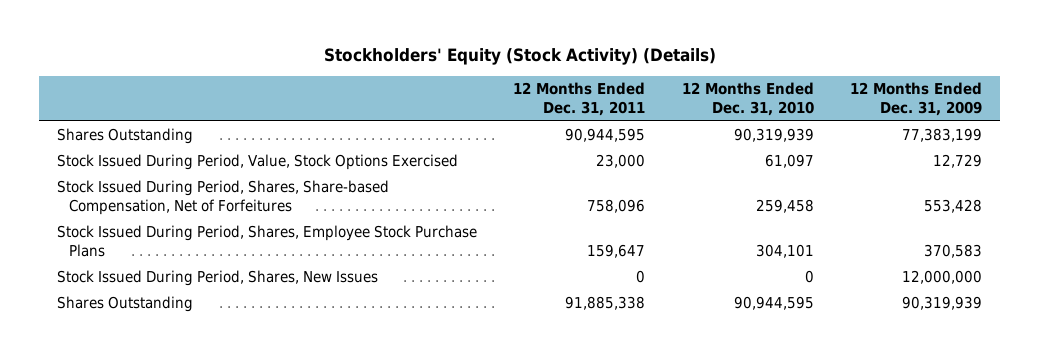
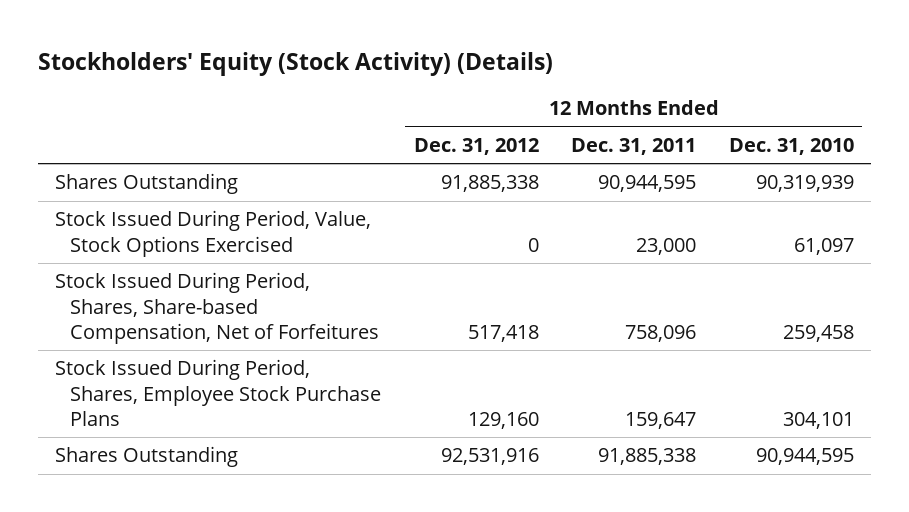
[850,82,983,116] 12 Months Ended Dec. 31, 2009 -> none
none -> [413,138,539,156] Dec. 31, 2012
[57,270,379,287] Stock Issued During Period, Shares, New Issues -> none

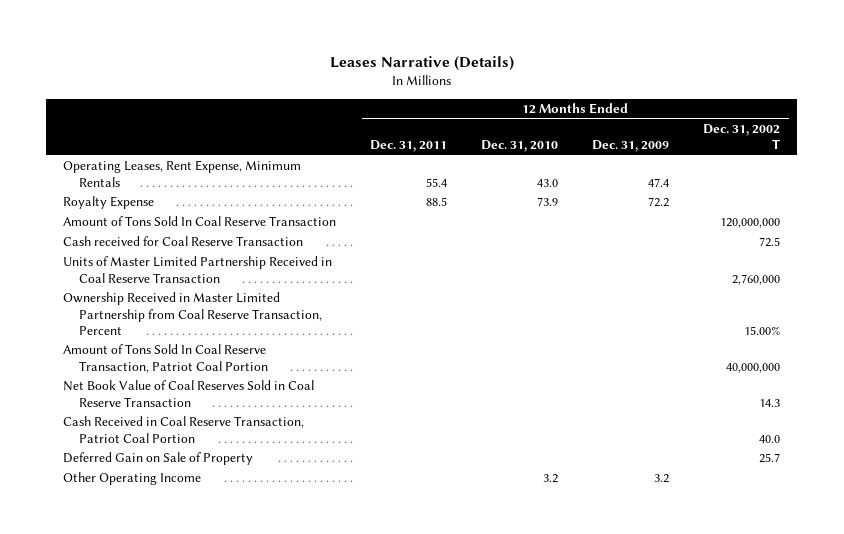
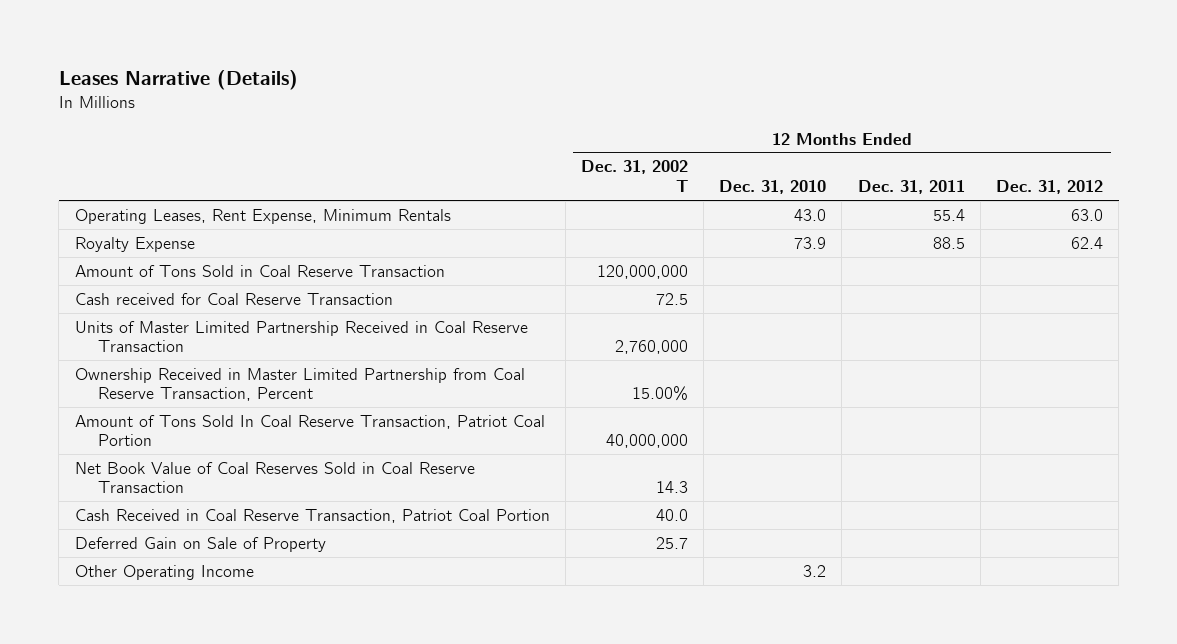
[592,140,670,153] Dec. 31, 2009 -> none
none -> [995,180,1103,195] Dec. 31, 2012
[63,216,337,227] Amount of Tons Sold In Coal Reserve Transaction -> [74,264,445,277] Amount of Tons Sold in Coal Reserve Transaction

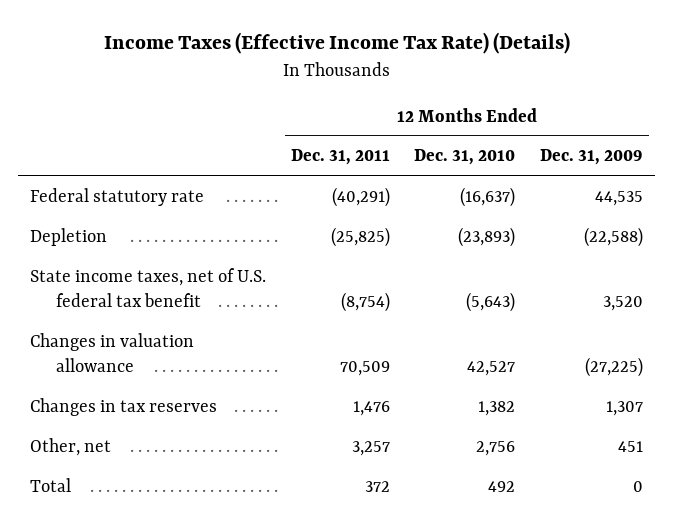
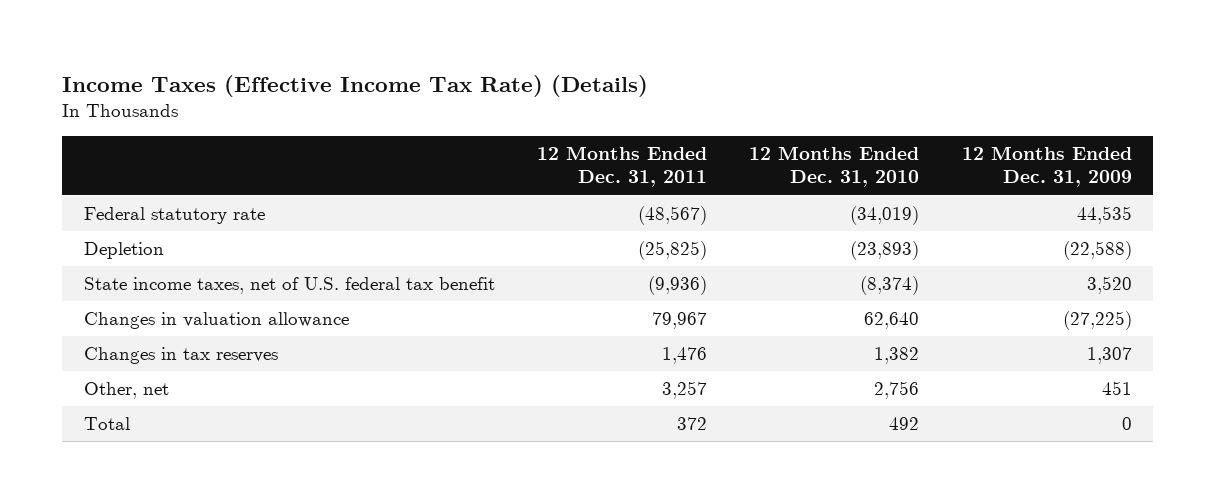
[331,186,390,207] (40,291) -> [637,206,707,226] (48,567)
[460,186,516,207] (16,637) -> [850,206,920,226] (34,019)
[340,292,390,313] (8,754) -> [647,276,707,296] (9,936)
[466,292,516,313] (5,643) -> [860,276,920,296] (8,374)
[339,361,390,377] 70,509 -> [651,312,707,330] 79,967
[467,361,516,377] 42,527 -> [864,312,920,330] 62,640

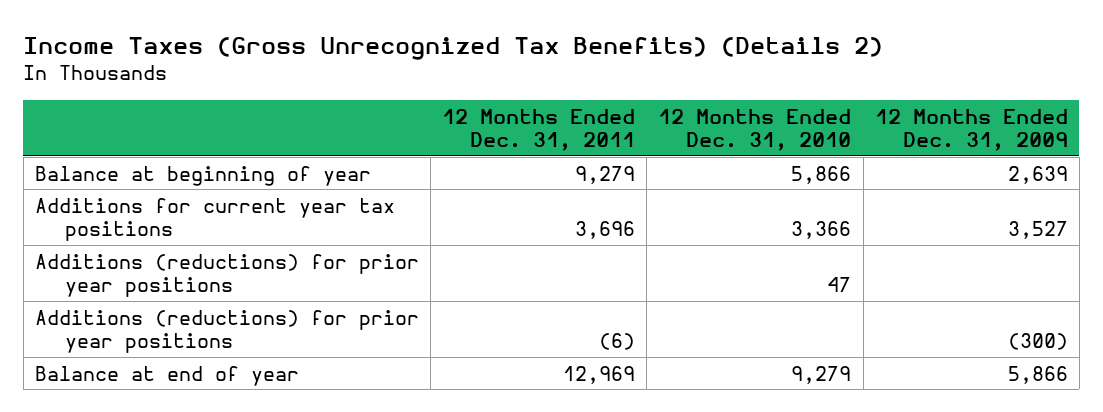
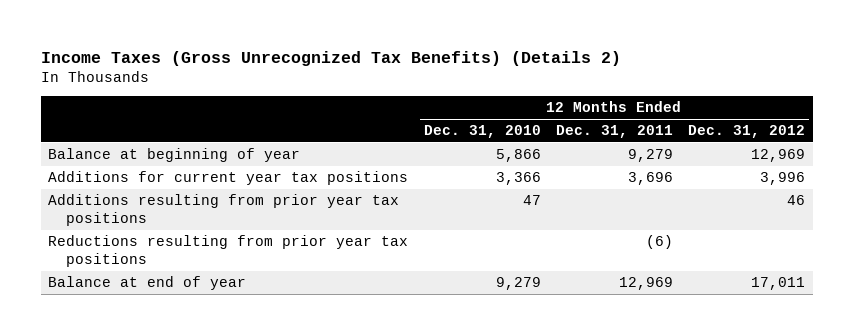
[874,108,1068,152] 12 Months Ended Dec. 31, 2009 -> none
none -> [688,125,806,139] Dec. 31, 2012
[34,253,419,298] Additions (reductions) for prior year positions -> [48,194,400,227] Additions resulting from prior year tax positions
[34,309,419,354] Additions (reductions) for prior year positions -> [48,235,409,268] Reductions resulting from prior year tax positions

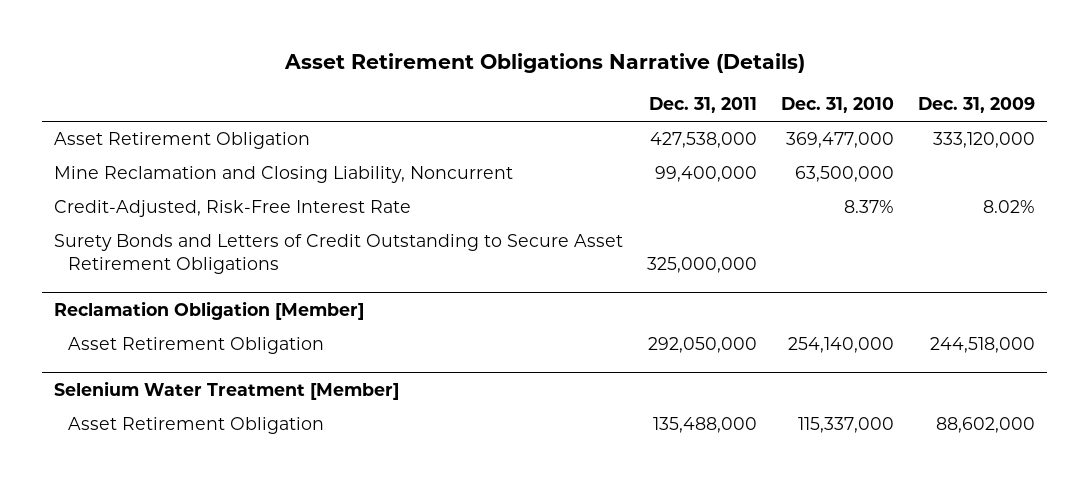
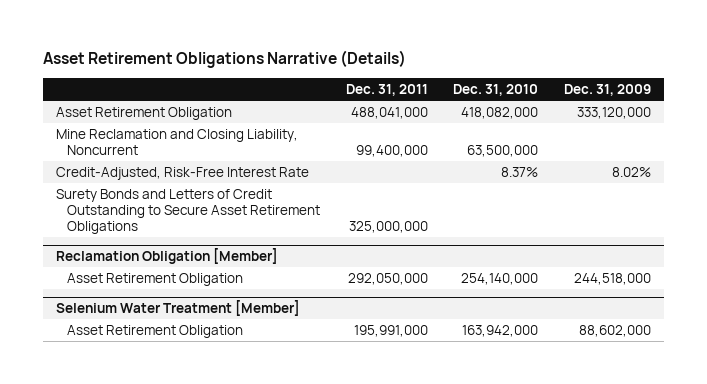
[650,132,758,149] 427,538,000 -> [350,107,428,120] 488,041,000
[786,132,895,149] 369,477,000 -> [461,107,539,120] 418,082,000
[653,417,758,434] 135,488,000 -> [353,325,428,338] 195,991,000
[798,417,895,434] 115,337,000 -> [462,325,539,338] 163,942,000

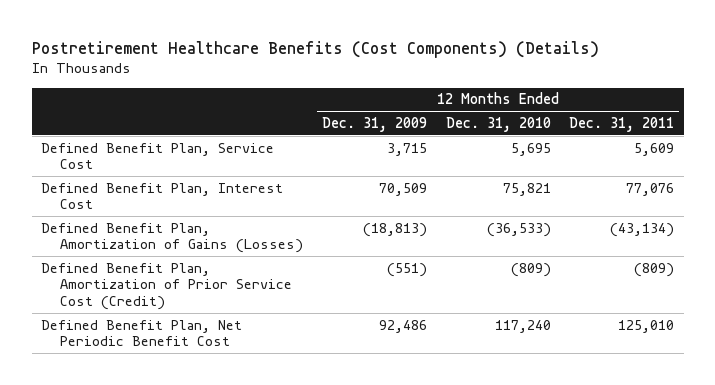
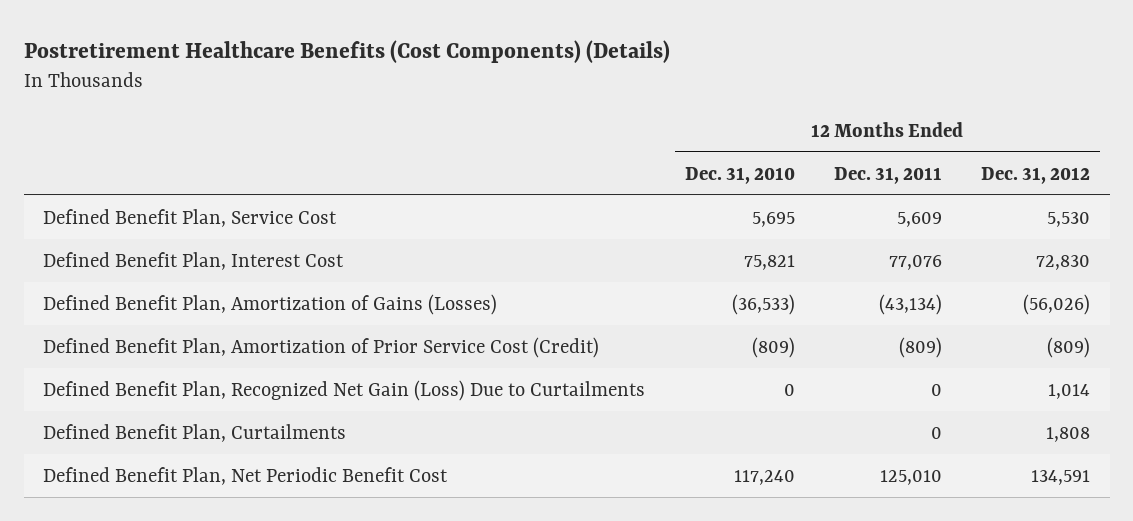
[321,116,427,132] Dec. 31, 2009 -> none
none -> [981,166,1091,184] Dec. 31, 2012
none -> [43,379,646,401] Defined Benefit Plan, Recognized Net Gain (Loss) Due to Curtailments
none -> [43,423,347,442] Defined Benefit Plan, Curtailments

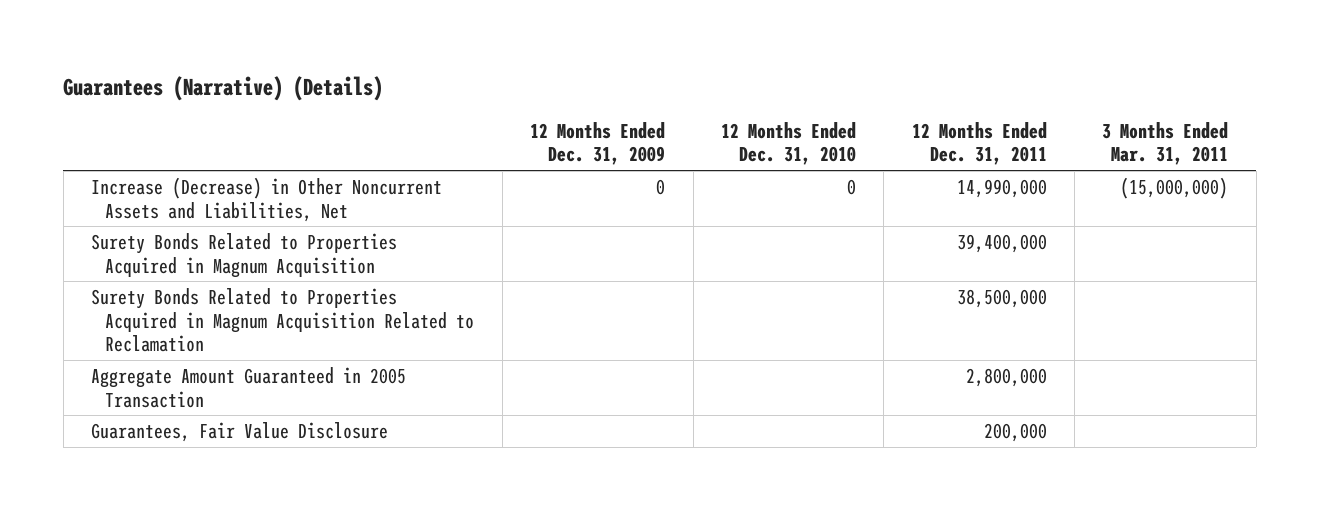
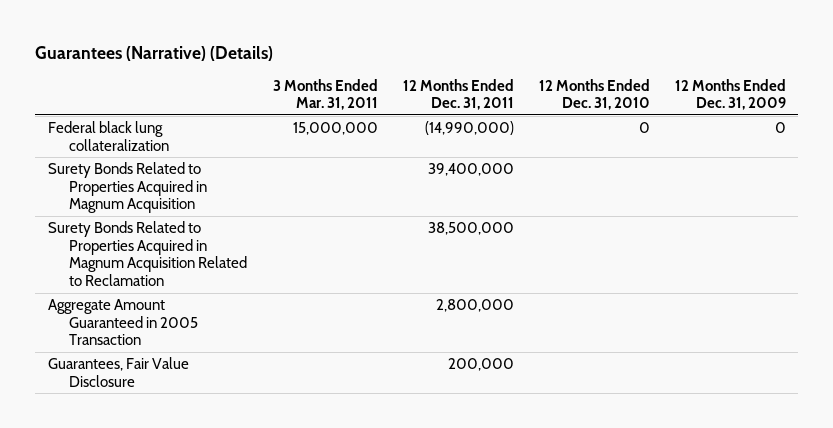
[91,176,443,222] Increase (Decrease) in Other Noncurrent Assets and Liabilities, Net -> none
none -> [47,120,170,151] Federal black lung collateralization

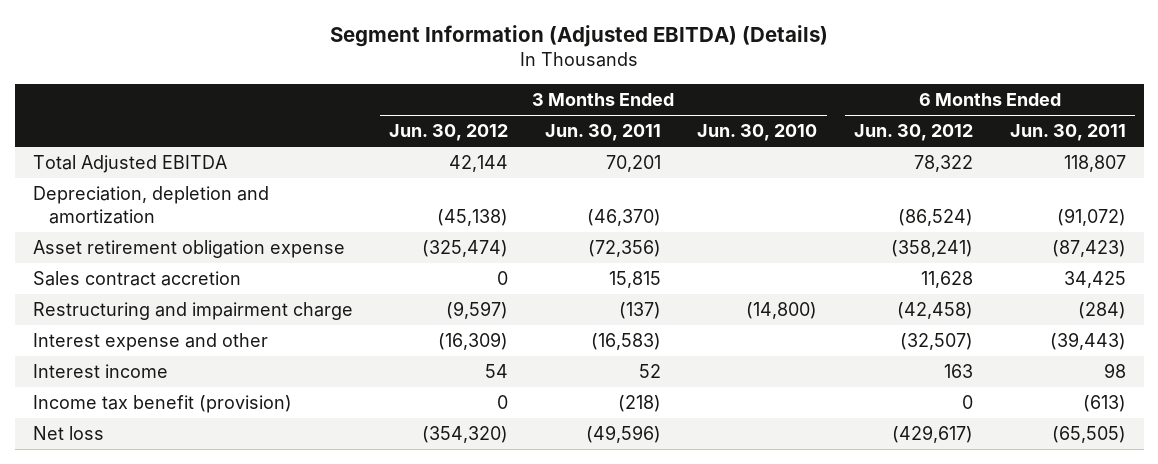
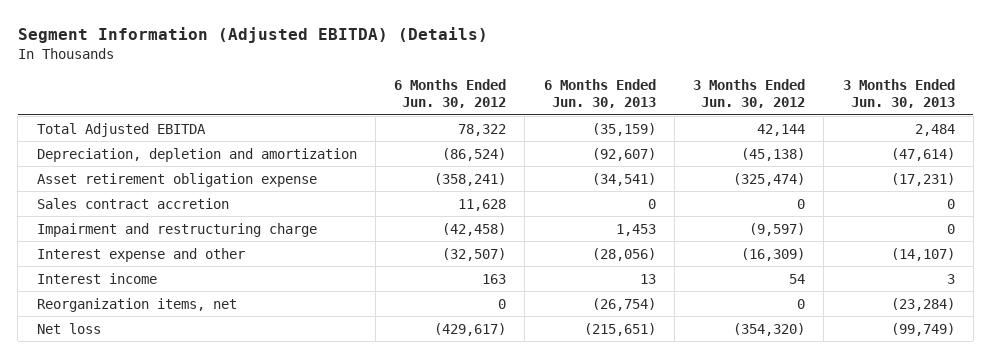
[544,124,661,142] Jun. 30, 2011 -> none
[697,124,818,142] Jun. 30, 2010 -> none
[1009,124,1126,142] Jun. 30, 2011 -> none
none -> [543,79,656,109] 6 Months Ended Jun. 30, 2013
none -> [842,79,955,109] 3 Months Ended Jun. 30, 2013
[32,302,353,321] Restructuring and impairment charge -> [36,222,317,237] Impairment and restructuring charge
[32,395,292,414] Income tax benefit (provision) -> none
none -> [36,297,237,312] Reorganization items, net

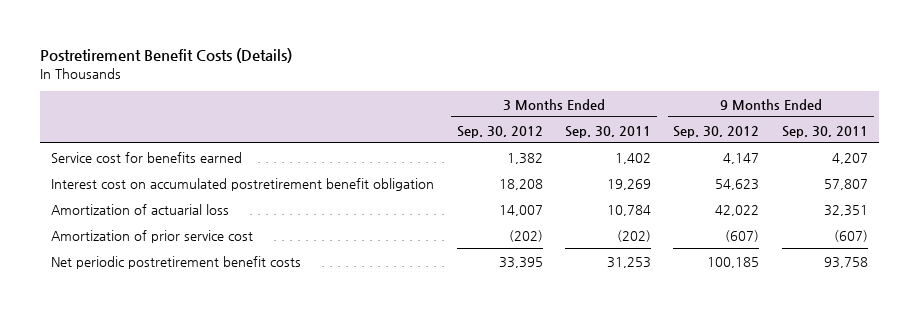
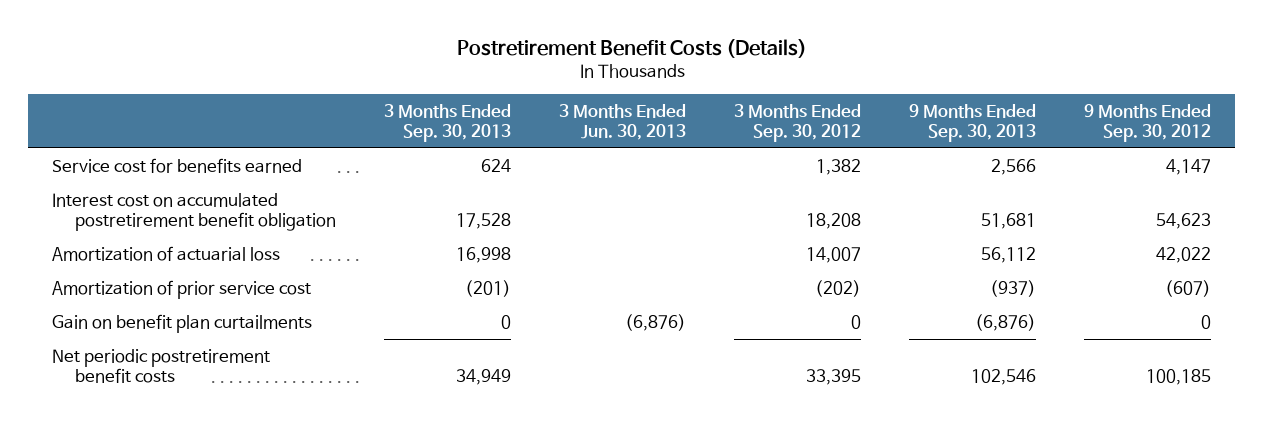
[565,125,652,138] Sep. 30, 2011 -> none
[781,125,868,138] Sep. 30, 2011 -> none
none -> [384,103,512,143] 3 Months Ended Sep. 30, 2013
none -> [559,103,687,141] 3 Months Ended Jun. 30, 2013
none -> [909,103,1037,143] 9 Months Ended Sep. 30, 2013
none -> [52,313,313,333] Gain on benefit plan curtailments

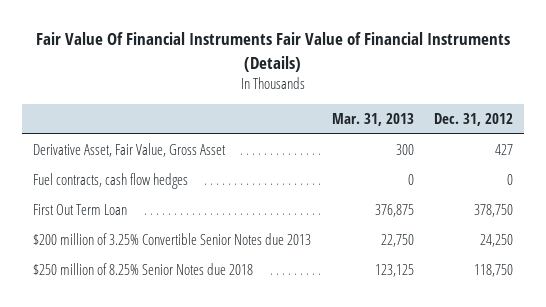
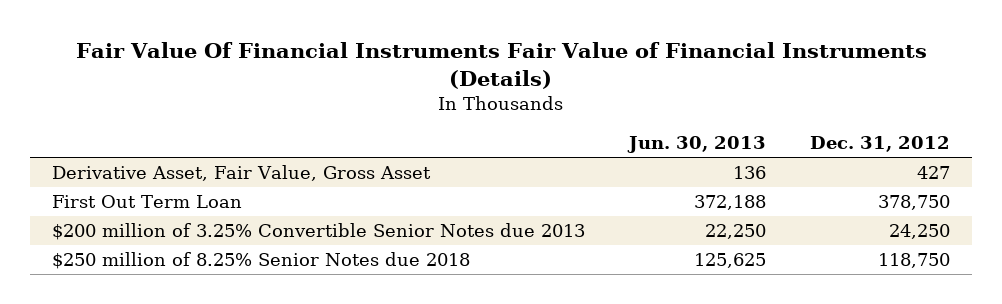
[331,112,414,126] Mar. 31, 2013 -> none
none -> [626,136,766,154] Jun. 30, 2013
[32,173,188,190] Fuel contracts, cash flow hedges -> none

